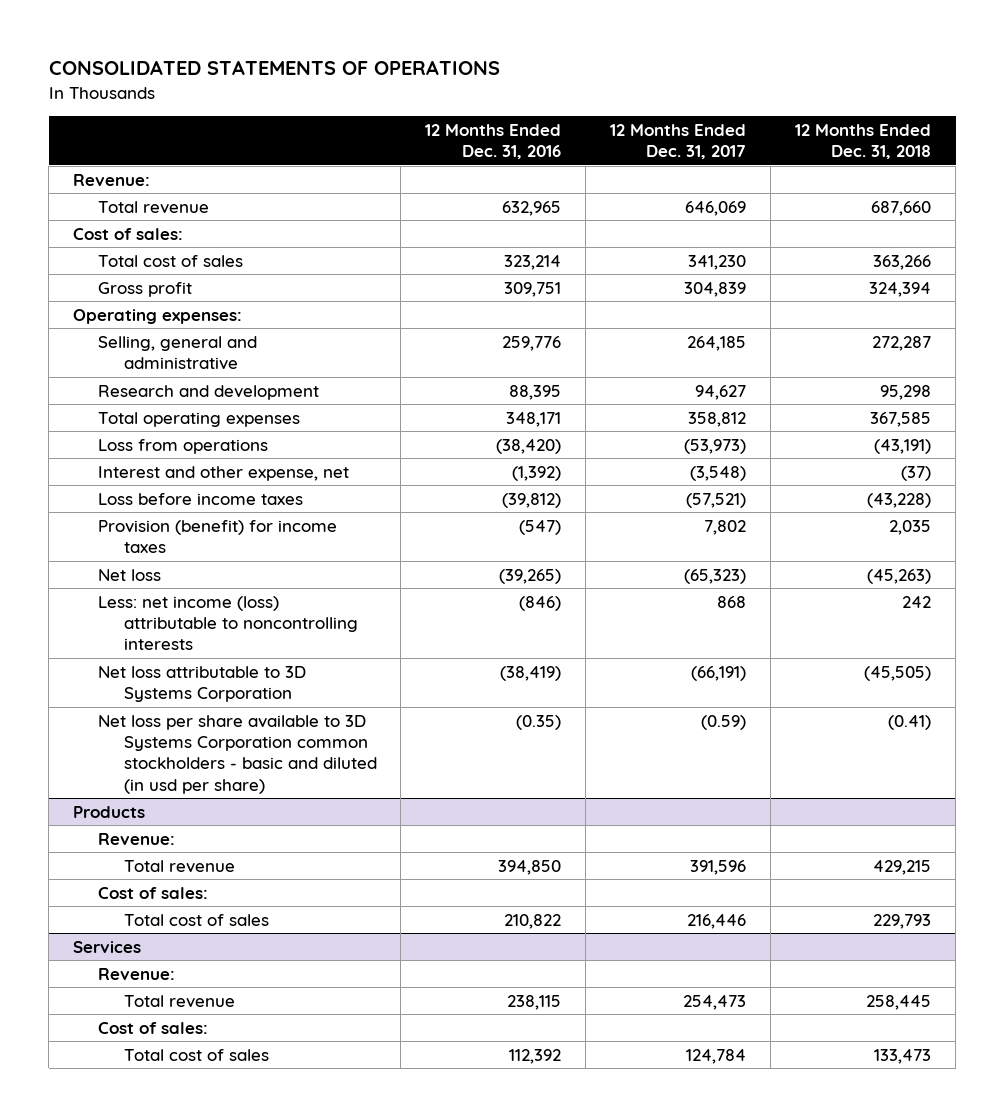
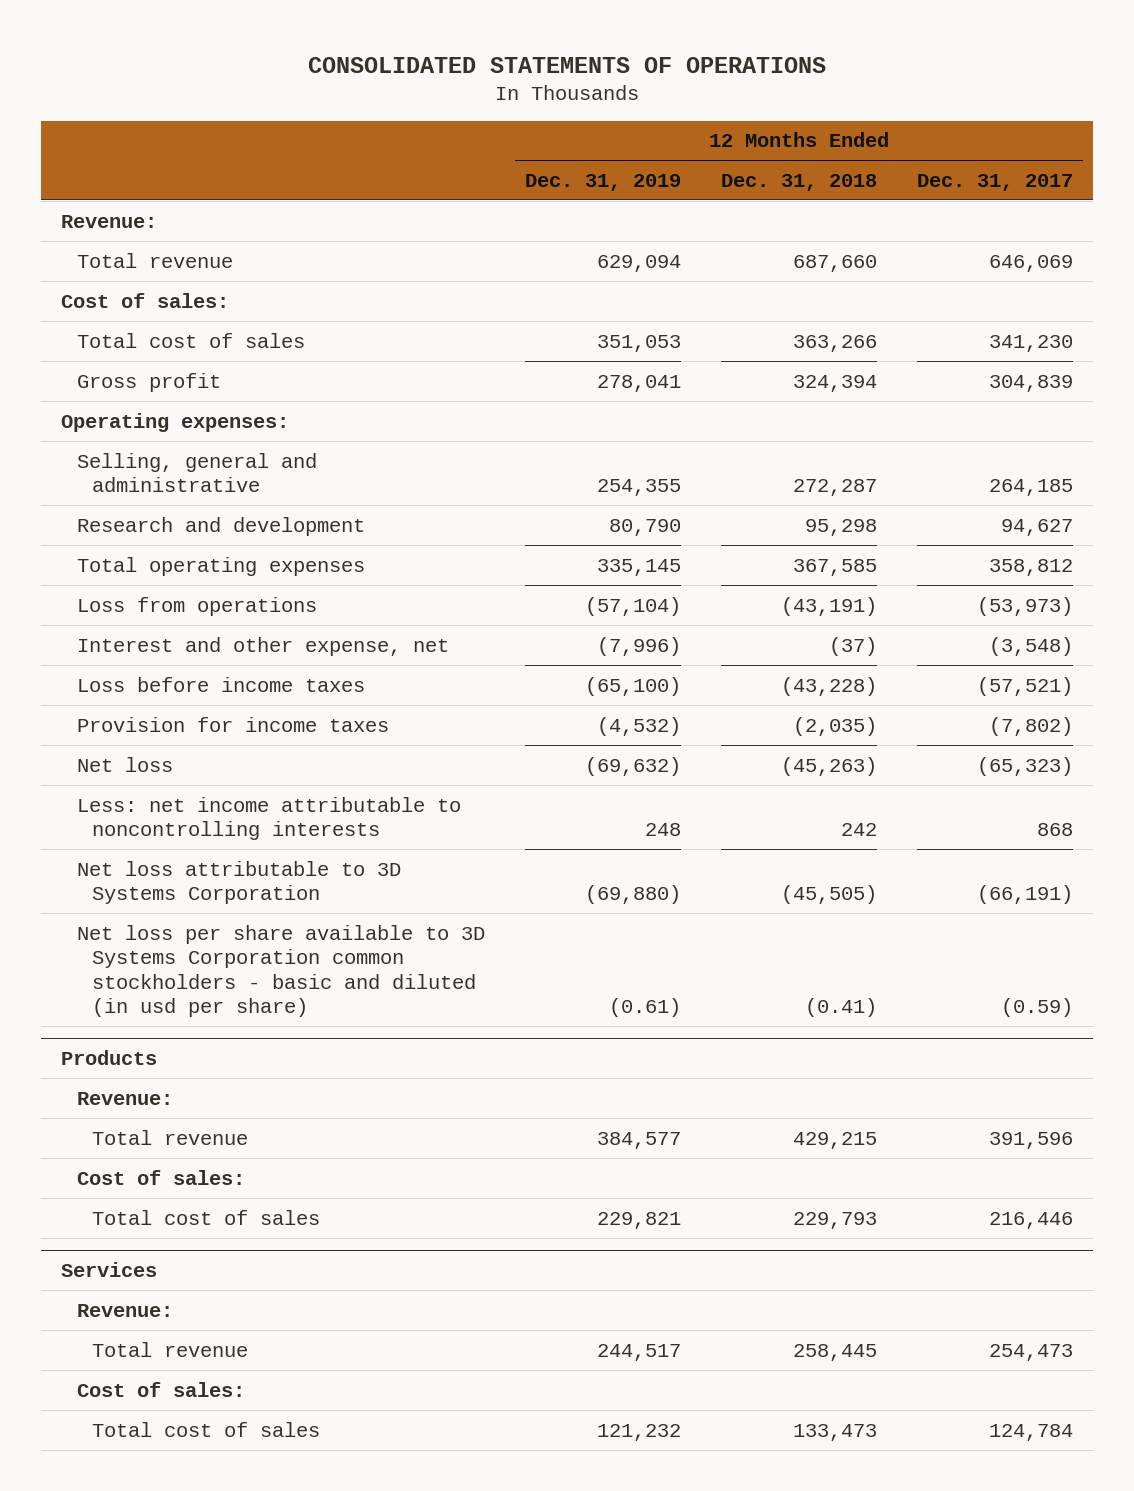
[425,123,562,159] 12 Months Ended Dec. 31, 2016 -> none
none -> [524,173,681,191] Dec. 31, 2019
[98,519,338,554] Provision (benefit) for income taxes -> [76,716,389,732] Provision for income taxes
[704,519,747,535] 7,802 -> [989,716,1074,736] (7,802)
[889,519,932,535] 2,035 -> [793,716,878,736] (2,035)
[98,595,358,651] Less: net income (loss) attributable to noncontrolling interests -> [76,796,461,841] Less: net income attributable to noncontrolling interests

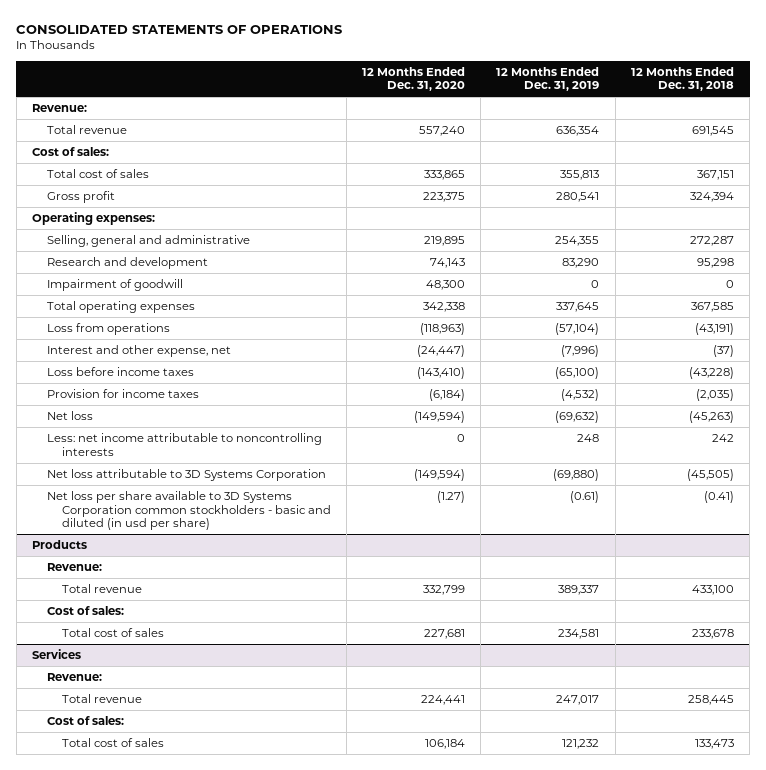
[917,173,1074,191] Dec. 31, 2017 -> none
none -> [362,66,466,92] 12 Months Ended Dec. 31, 2020
[596,254,681,272] 629,094 -> [556,126,600,137] 636,354
[793,254,878,272] 687,660 -> [691,126,734,137] 691,545
[596,334,681,352] 351,053 -> [560,170,600,181] 355,813
[793,334,878,352] 363,266 -> [696,170,734,181] 367,151
[596,374,681,392] 278,041 -> [556,192,600,203] 280,541
[608,518,681,536] 80,790 -> [562,258,600,269] 83,290
none -> [46,279,183,292] Impairment of goodwill
[596,558,681,576] 335,145 -> [556,302,600,313] 337,645
[596,1131,681,1149] 384,577 -> [558,585,600,596] 389,337
[793,1131,878,1149] 429,215 -> [691,585,734,596] 433,100
[596,1211,681,1229] 229,821 -> [558,629,600,640] 234,581
[793,1211,878,1229] 229,793 -> [691,629,734,640] 233,678
[596,1343,681,1361] 244,517 -> [556,695,600,706] 247,017

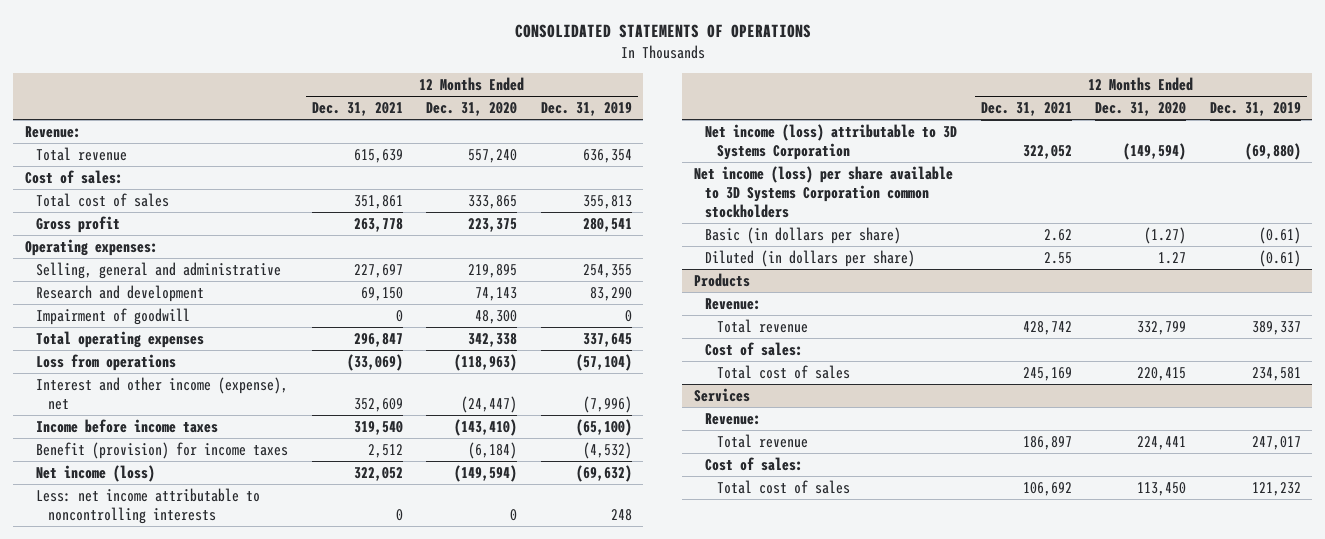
[630,66,734,92] 12 Months Ended Dec. 31, 2018 -> none
none -> [311,102,403,117] Dec. 31, 2021
[46,345,231,358] Interest and other expense, net -> [36,376,289,411] Interest and other income (expense), net
[46,367,194,377] Loss before income taxes -> [36,418,219,433] Income before income taxes
[46,389,199,399] Provision for income taxes -> [36,441,289,459] Benefit (provision) for income taxes
[46,411,93,421] Net loss -> [36,464,156,482] Net income (loss)
[46,469,326,482] Net loss attributable to 3D Systems Corporation -> [705,123,958,161] Net income (loss) attributable to 3D Systems Corporation
none -> [693,165,953,219] Net income (loss) per share available to 3D Systems Corporation common stockholders
[46,491,331,530] Net loss per share available to 3D Systems Corporation common stockholders - basic and diluted (in usd per share) -> [705,226,902,244] Basic (in dollars per share)
none -> [705,249,916,267] Diluted (in dollars per share)
[424,629,466,640] 227,681 -> [1137,366,1187,381] 220,415
[425,739,466,750] 106,184 -> [1137,481,1187,496] 113,450

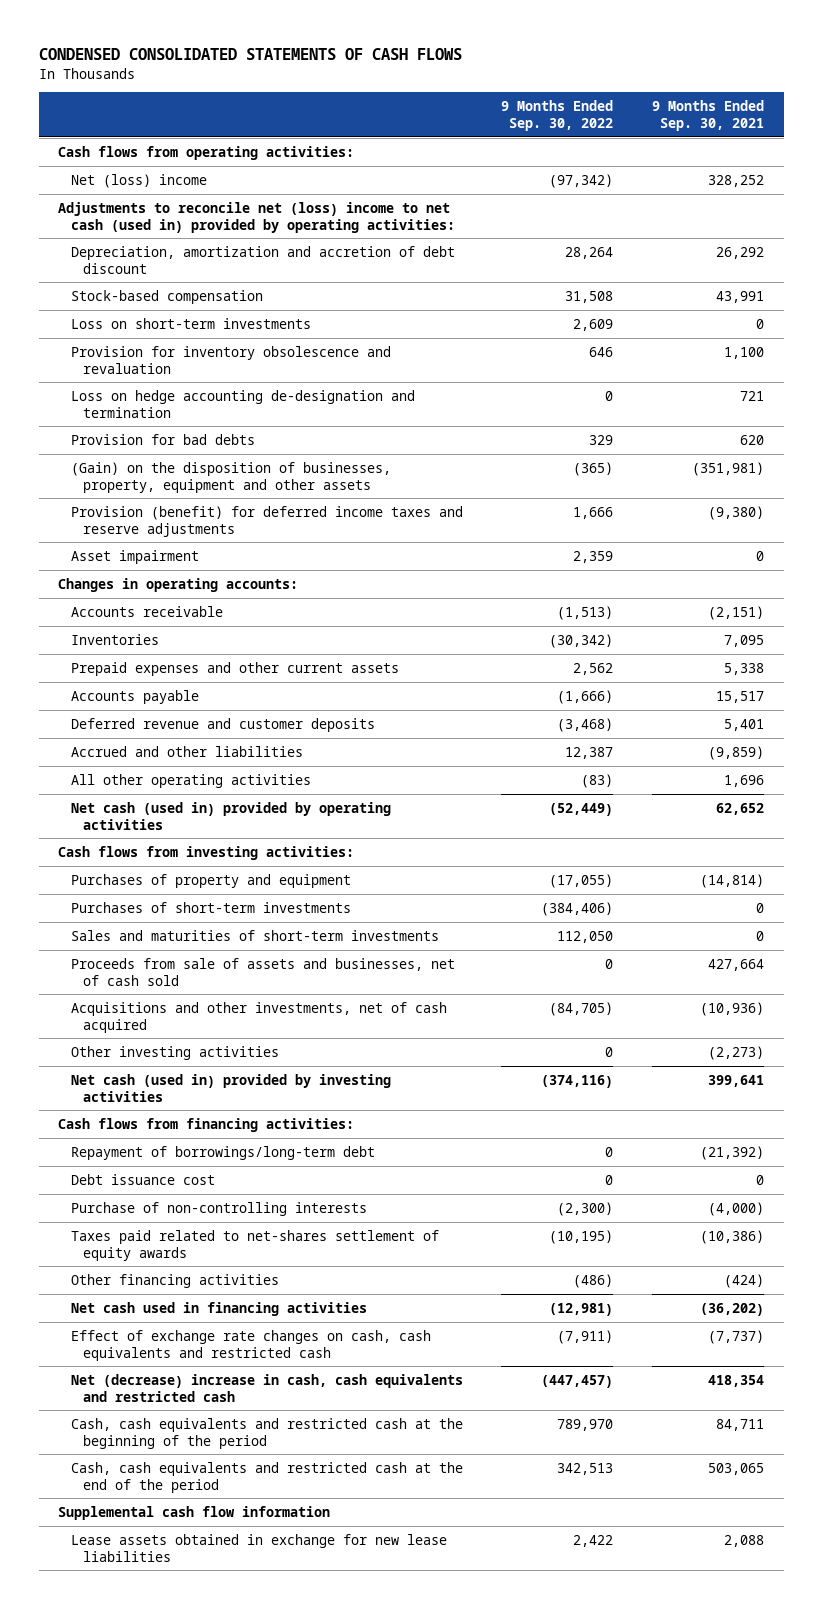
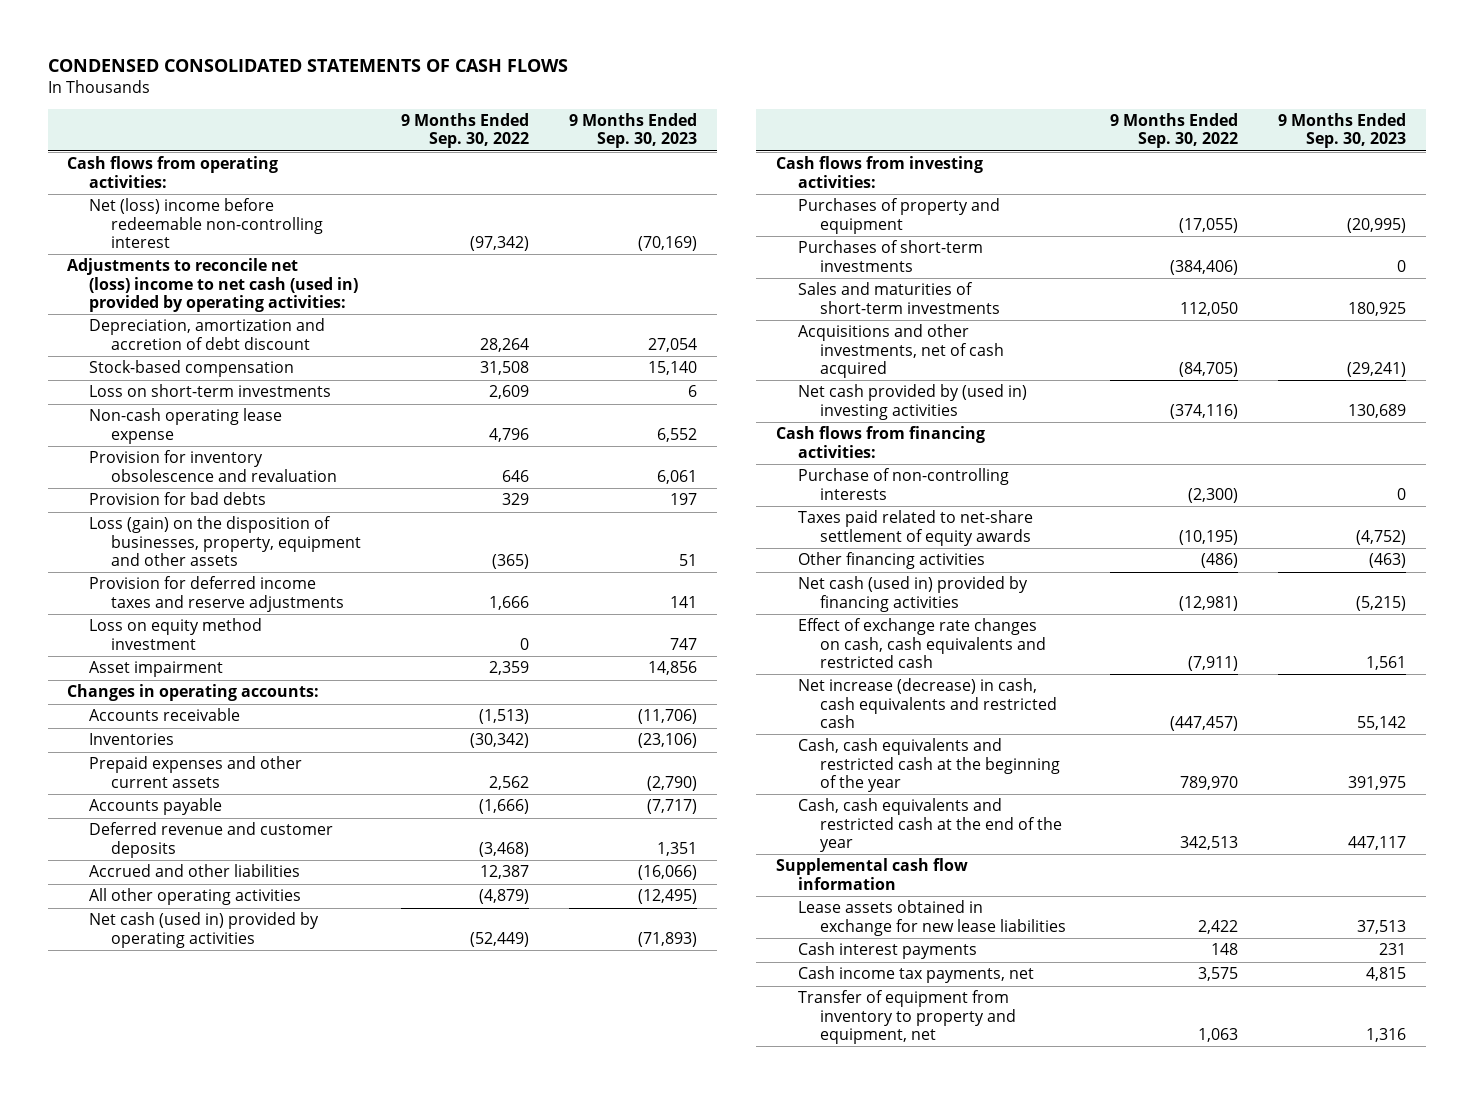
[652,100,765,131] 9 Months Ended Sep. 30, 2021 -> none
none -> [569,113,698,149] 9 Months Ended Sep. 30, 2023
[70,173,207,188] Net (loss) income -> [89,198,324,249] Net (loss) income before redeemable non-controlling interest
none -> [89,408,283,444] Non-cash operating lease expense
[70,389,415,418] Loss on hedge accounting de-designation and termination -> none
[70,461,391,493] (Gain) on the disposition of businesses, property, equipment and other assets -> [89,516,362,567] Loss (gain) on the disposition of businesses, property, equipment and other assets
[70,505,463,537] Provision (benefit) for deferred income taxes and reserve adjustments -> [89,576,345,612] Provision for deferred income taxes and reserve adjustments
none -> [89,618,263,650] Loss on equity method investment
[581,773,614,788] (83) -> [479,889,530,905] (4,879)
[70,957,455,986] Proceeds from sale of assets and businesses, net of cash sold -> none
[70,1045,279,1060] Other investing activities -> none
[70,1073,391,1102] Net cash (used in) provided by investing activities -> [798,384,1028,420] Net cash provided by (used in) investing activities
[70,1145,375,1160] Repayment of borrowings/long-term debt -> none
[70,1173,215,1185] Debt issuance cost -> none
[70,1229,439,1261] Taxes paid related to net-shares settlement of equity awards -> [798,510,1034,546] Taxes paid related to net-share settlement of equity awards
[70,1301,367,1316] Net cash used in financing activities -> [798,576,1029,612] Net cash (used in) provided by financing activities
[70,1373,463,1402] Net (decrease) increase in cash, cash equivalents and restricted cash -> [798,678,1058,729] Net increase (decrease) in cash, cash equivalents and restricted cash
[70,1417,463,1449] Cash, cash equivalents and restricted cash at the beginning of the period -> [798,738,1061,793] Cash, cash equivalents and restricted cash at the beginning of the year
[70,1461,463,1493] Cash, cash equivalents and restricted cash at the end of the period -> [798,798,1063,853] Cash, cash equivalents and restricted cash at the end of the year
none -> [798,942,978,960] Cash interest payments
none -> [798,966,1035,984] Cash income tax payments, net
none -> [798,990,1017,1045] Transfer of equipment from inventory to property and equipment, net

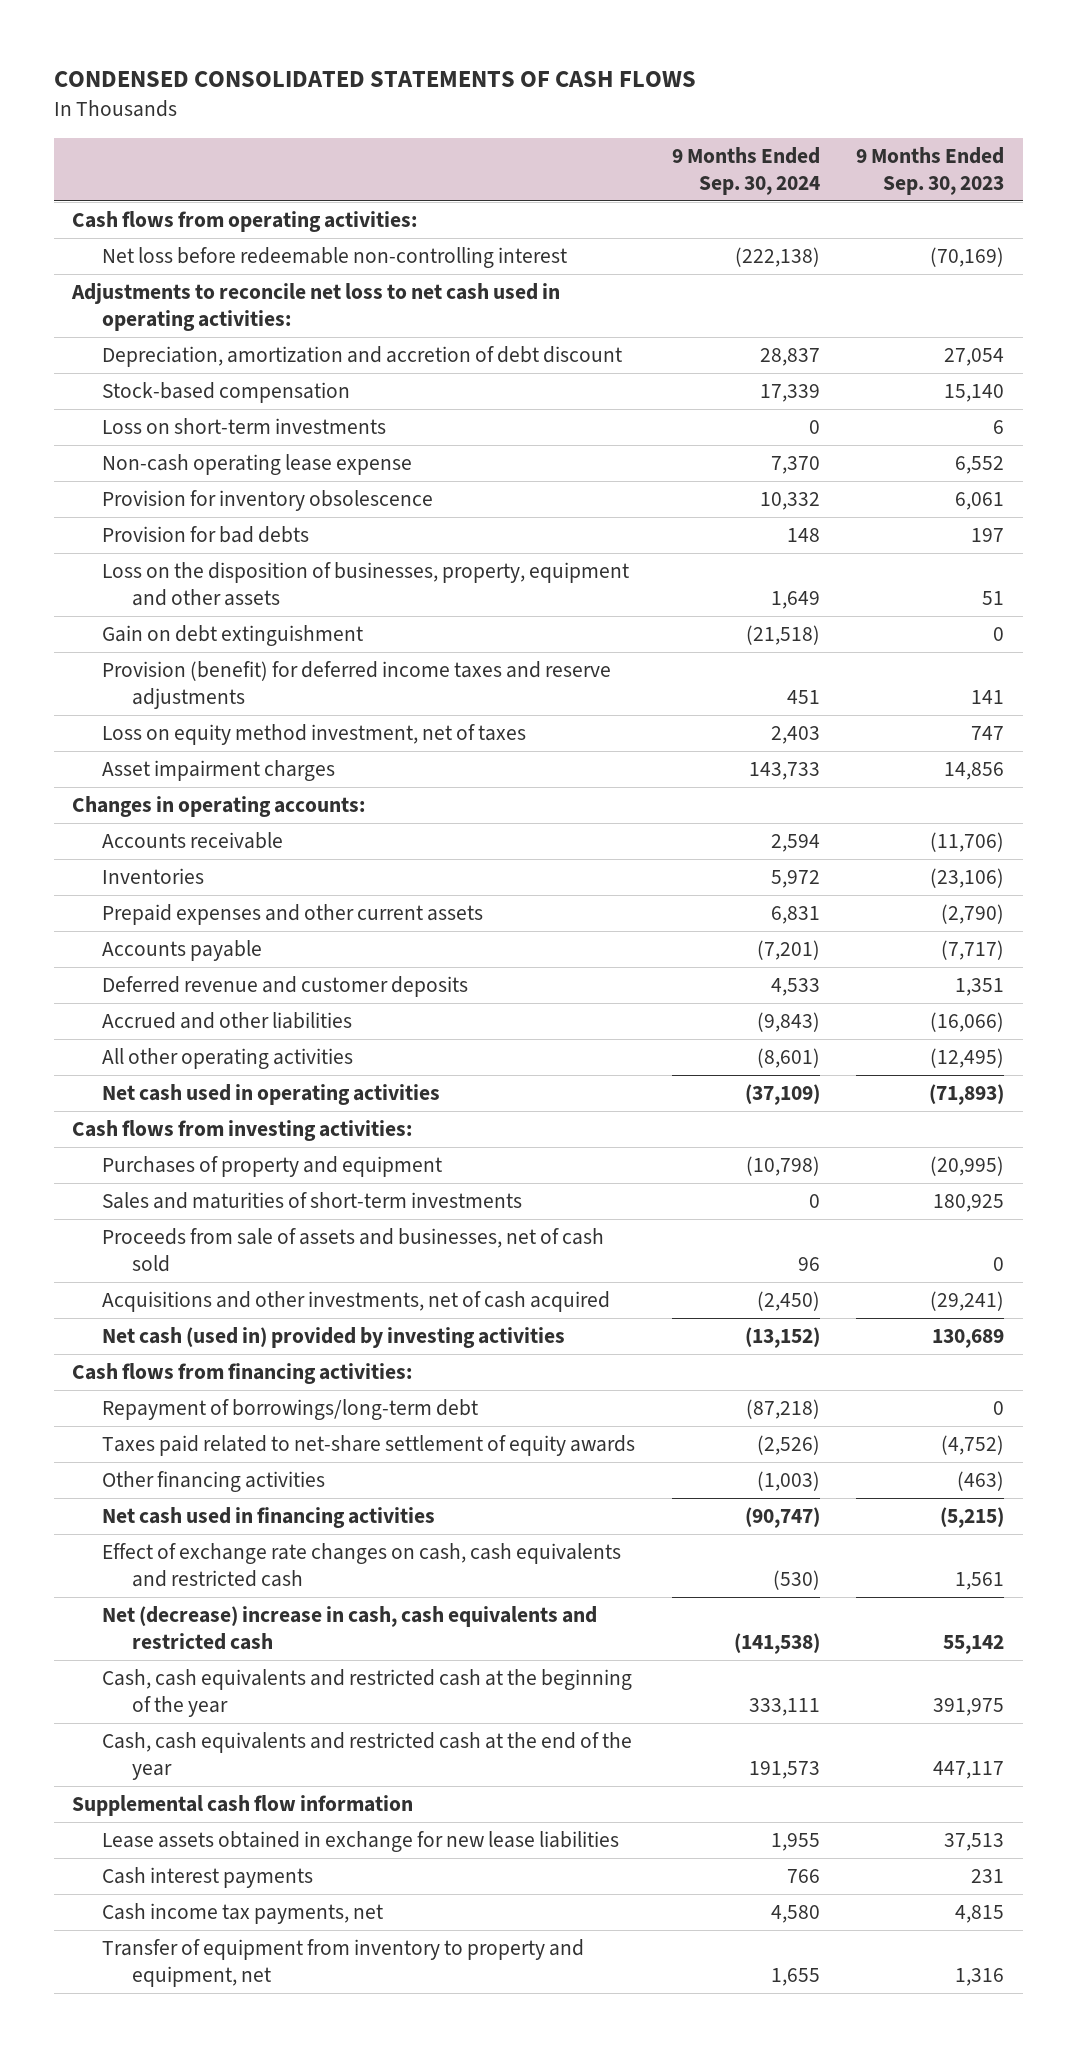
[401,113,530,149] 9 Months Ended Sep. 30, 2022 -> none
none -> [671,147,820,195] 9 Months Ended Sep. 30, 2024
[89,198,324,249] Net (loss) income before redeemable non-controlling interest -> [102,247,568,269] Net loss before redeemable non-controlling interest
[67,258,359,313] Adjustments to reconcile net (loss) income to net cash (used in) provided by operating activities: -> [71,283,561,331] Adjustments to reconcile net loss to net cash used in operating activities:
[89,450,338,482] Provision for inventory obsolescence and revaluation -> [102,490,434,512] Provision for inventory obsolescence
[89,516,362,567] Loss (gain) on the disposition of businesses, property, equipment and other assets -> [102,562,630,606] Loss on the disposition of businesses, property, equipment and other assets
none -> [102,625,364,647] Gain on debt extinguishment
[89,576,345,612] Provision for deferred income taxes and reserve adjustments -> [102,661,612,709] Provision (benefit) for deferred income taxes and reserve adjustments
[89,618,263,650] Loss on equity method investment -> [102,724,527,746] Loss on equity method investment, net of taxes
[89,661,224,678] Asset impairment -> [102,760,336,782] Asset impairment charges
[89,912,320,948] Net cash (used in) provided by operating activities -> [102,1084,441,1106] Net cash used in operating activities
[798,240,984,272] Purchases of short-term investments -> none
none -> [102,1228,605,1272] Proceeds from sale of assets and businesses, net of cash sold
[798,384,1028,420] Net cash provided by (used in) investing activities -> [102,1327,566,1349] Net cash (used in) provided by investing activities
[798,468,1010,500] Purchase of non-controlling interests -> none
none -> [102,1399,479,1421] Repayment of borrowings/long-term debt
[798,576,1029,612] Net cash (used in) provided by financing activities -> [102,1507,436,1529] Net cash used in financing activities
[798,678,1058,729] Net increase (decrease) in cash, cash equivalents and restricted cash -> [102,1606,598,1650] Net (decrease) increase in cash, cash equivalents and restricted cash

